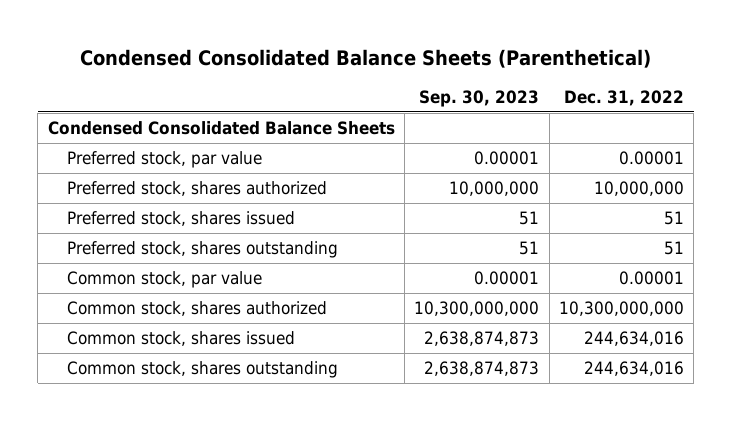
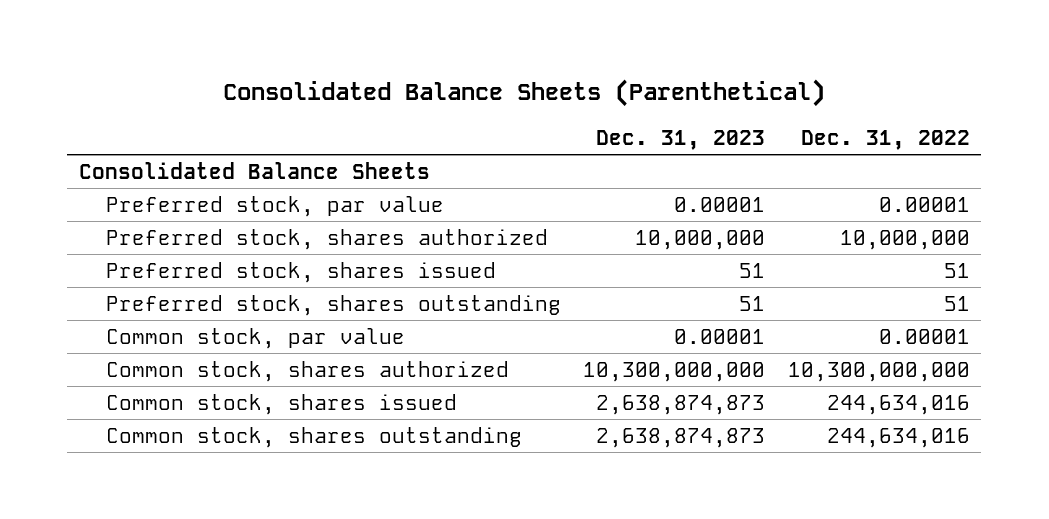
[79,48,651,68] Condensed Consolidated Balance Sheets (Parenthetical) -> [223,78,826,107] Consolidated Balance Sheets (Parenthetical)
[419,89,540,107] Sep. 30, 2023 -> none
none -> [596,130,766,151] Dec. 31, 2023
[47,121,395,136] Condensed Consolidated Balance Sheets -> [78,162,430,180] Consolidated Balance Sheets

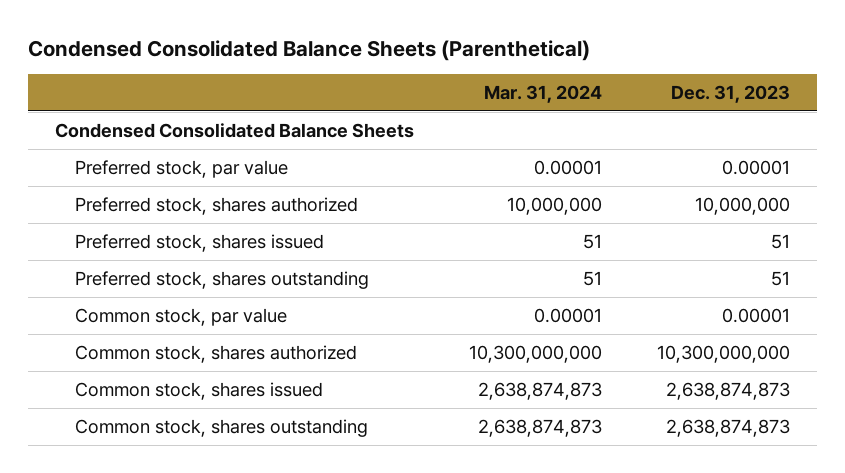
[223,78,826,107] Consolidated Balance Sheets (Parenthetical) -> [27,40,590,62] Condensed Consolidated Balance Sheets (Parenthetical)
[801,130,971,151] Dec. 31, 2022 -> none
none -> [483,85,602,104] Mar. 31, 2024
[78,162,430,180] Consolidated Balance Sheets -> [55,122,415,138] Condensed Consolidated Balance Sheets

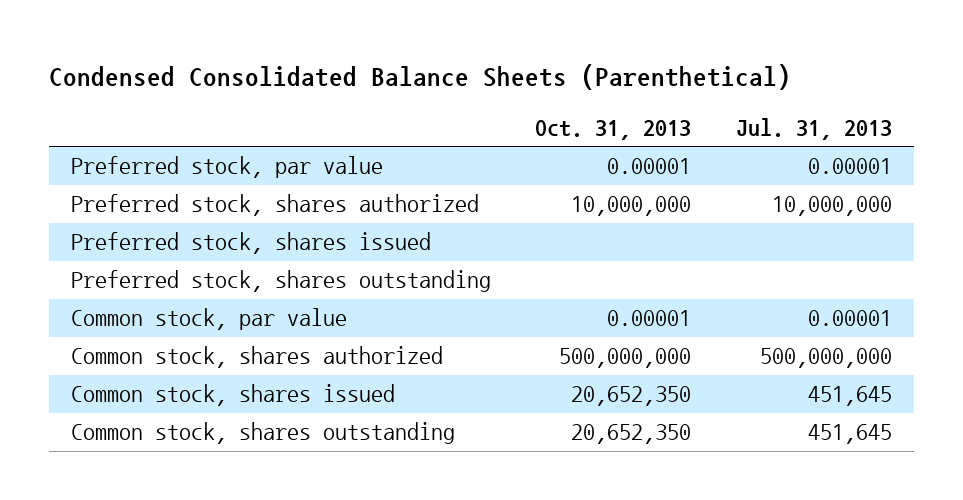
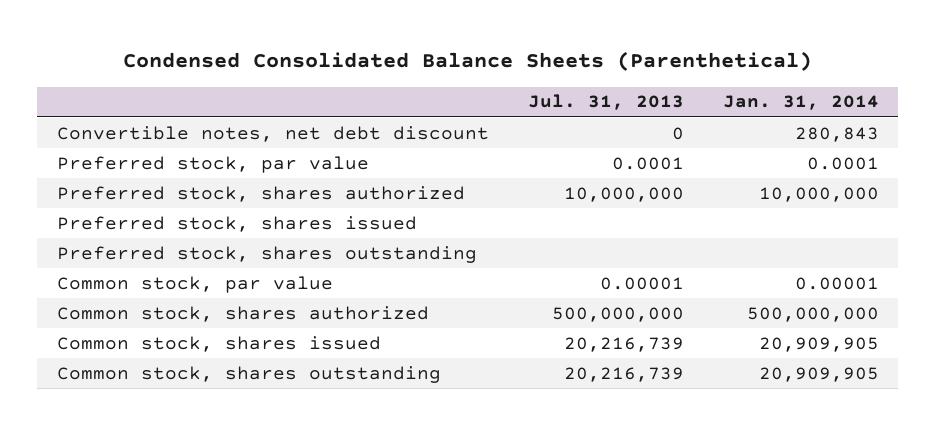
[535,119,692,140] Oct. 31, 2013 -> none
none -> [722,95,879,111] Jan. 31, 2014
none -> [56,125,489,142] Convertible notes, net debt discount
[807,158,892,175] 0.00001 -> [611,156,684,170] 0.0001
[807,386,892,407] 451,645 -> [563,336,684,352] 20,216,739
[807,424,892,445] 451,645 -> [563,366,684,382] 20,216,739

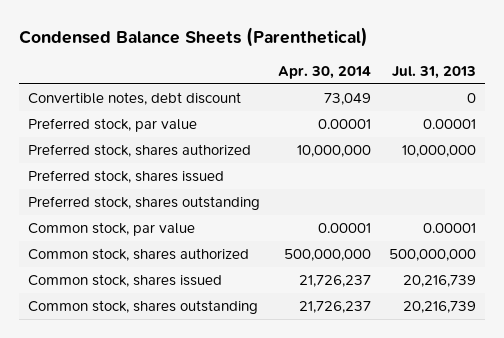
[122,51,812,72] Condensed Consolidated Balance Sheets (Parenthetical) -> [19,26,369,47] Condensed Balance Sheets (Parenthetical)
[722,95,879,111] Jan. 31, 2014 -> none
none -> [277,65,371,79] Apr. 30, 2014
[56,125,489,142] Convertible notes, net debt discount -> [28,92,242,106] Convertible notes, debt discount
[611,156,684,170] 0.0001 -> [422,119,476,130] 0.00001

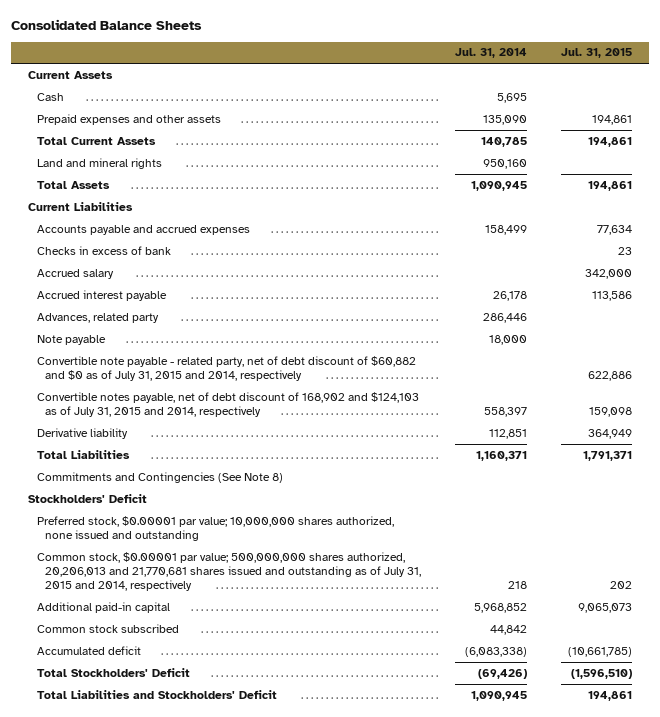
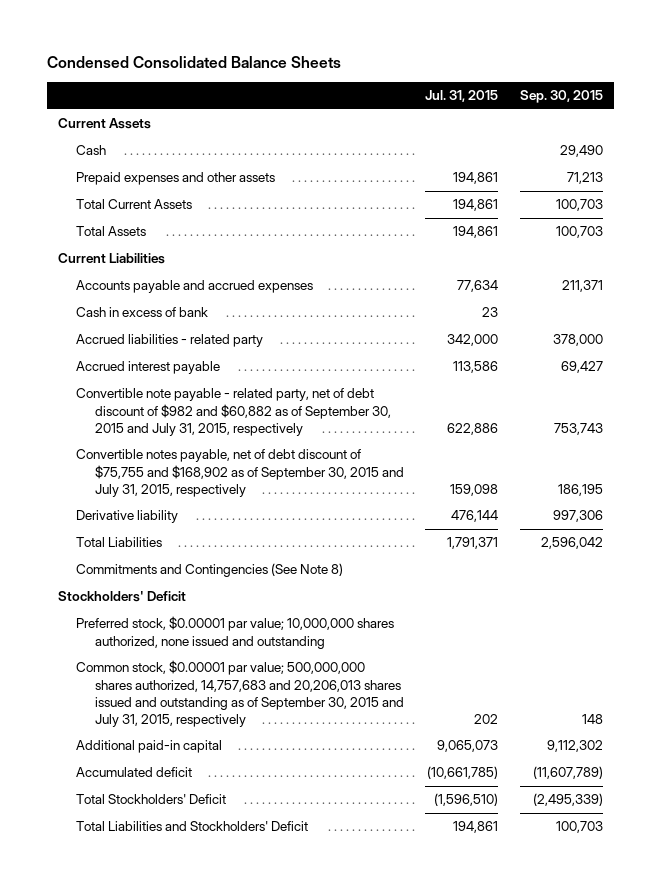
[11,18,203,30] Consolidated Balance Sheets -> [47,56,342,69] Condensed Consolidated Balance Sheets
[454,48,527,59] Jul. 31, 2014 -> none
none -> [520,90,604,104] Sep. 30, 2015
[36,157,162,169] Land and mineral rights -> none
[36,245,171,255] Checks in excess of bank -> [76,307,209,318] Cash in excess of bank
[36,268,114,279] Accrued salary -> [76,334,264,348] Accrued liabilities - related party
[36,312,159,323] Advances, related party -> none
[36,334,106,345] Note payable -> none
[36,355,416,382] Convertible note payable - related party, net of debt discount of $60,882 and $0 as of July 31, 2015 and 2014, respectively -> [76,388,391,436] Convertible note payable - related party, net of debt discount of $982 and $60,882 as of September 30, 2015 and July 31, 2015, respectively
[36,391,419,418] Convertible notes payable, net of debt discount of 168,902 and $124,103 as of July 31, 2015 and 2014, respectively -> [76,449,404,497] Convertible notes payable, net of debt discount of $75,755 and $168,902 as of September 30, 2015 and July 31, 2015, respectively
[587,428,632,439] 364,949 -> [451,510,499,523] 476,144
[36,551,421,592] Common stock, $0.00001 par value; 500,000,000 shares authorized, 20,206,013 and 21,770,681 shares issued and outstanding as of July 31, 2015 and 2014, respectively -> [76,660,404,727] Common stock, $0.00001 par value; 500,000,000 shares authorized, 14,757,683 and 20,206,013 shares issued and outstanding as of September 30, 2015 and July 31, 2015, respectively
[36,623,179,633] Common stock subscribed -> none

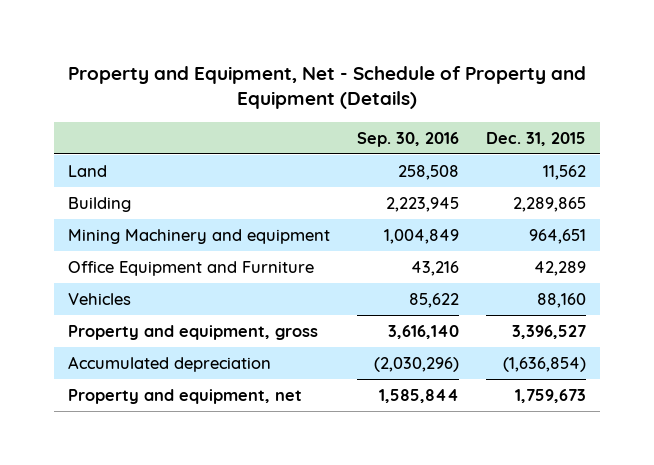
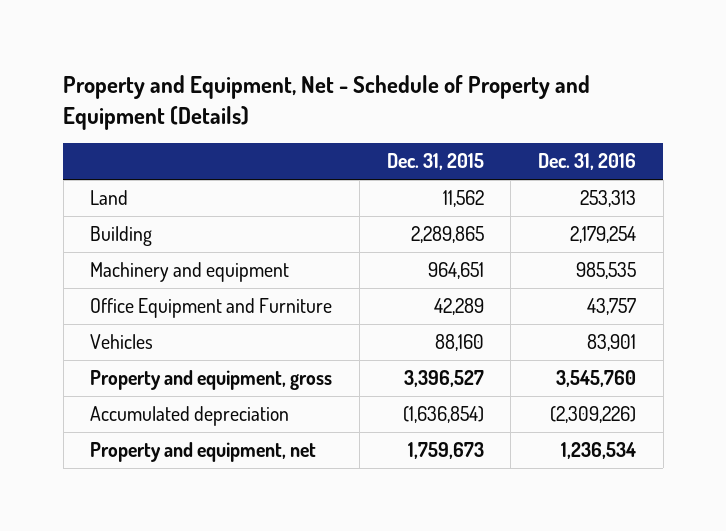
[356,131,459,147] Sep. 30, 2016 -> none
none -> [538,153,637,171] Dec. 31, 2016
[67,228,330,244] Mining Machinery and equipment -> [90,262,290,283] Machinery and equipment

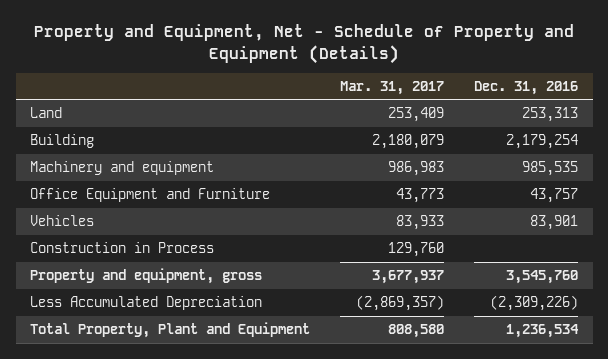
[386,153,484,171] Dec. 31, 2015 -> none
none -> [340,80,445,95] Mar. 31, 2017
none -> [30,242,215,254] Construction in Process
[90,406,290,427] Accumulated depreciation -> [30,296,263,311] Less Accumulated Depreciation
[90,442,317,463] Property and equipment, net -> [30,322,311,339] Total Property, Plant and Equipment

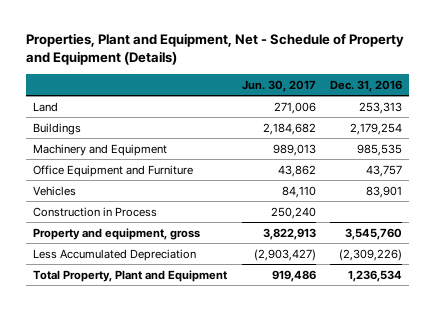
[34,24,575,64] Property and Equipment, Net - Schedule of Property and Equipment (Details) -> [25,33,404,66] Properties, Plant and Equipment, Net - Schedule of Property and Equipment (Details)
[340,80,445,95] Mar. 31, 2017 -> none
none -> [241,79,316,92] Jun. 30, 2017
[30,134,95,149] Building -> [33,122,82,135] Buildings
[30,161,215,176] Machinery and equipment -> [33,143,168,156] Machinery and Equipment

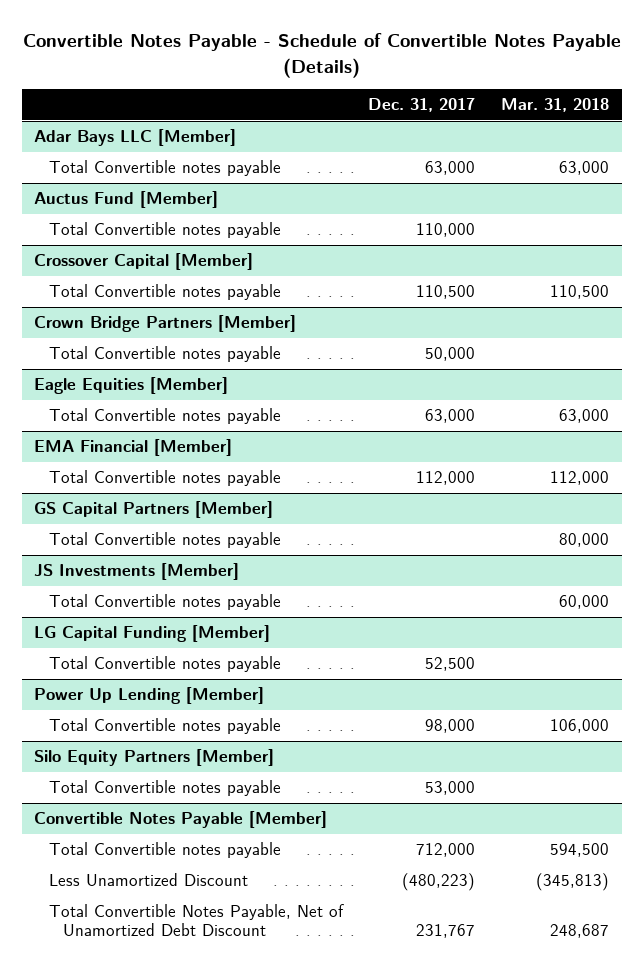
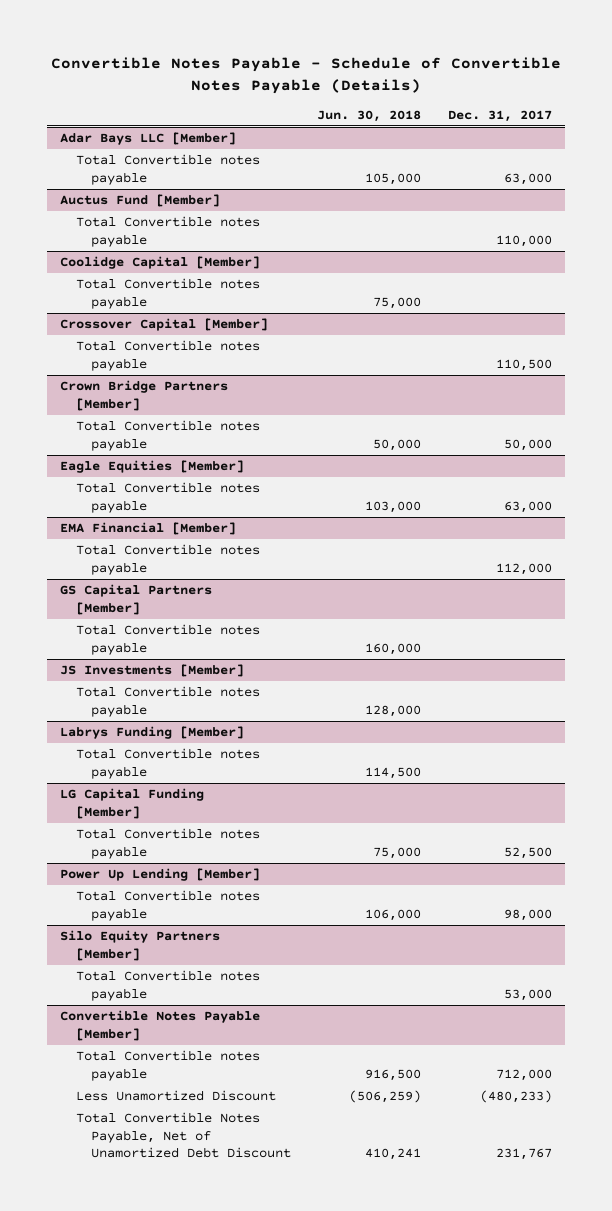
[500,98,609,113] Mar. 31, 2018 -> none
none -> [317,109,422,122] Jun. 30, 2018
none -> [60,256,261,270] Coolidge Capital [Member]
none -> [75,278,260,309] Total Convertible notes payable
none -> [60,726,245,740] Labrys Funding [Member]
none -> [75,748,260,779] Total Convertible notes payable
[402,873,476,892] (480,223) -> [479,1090,552,1104] (480,233)

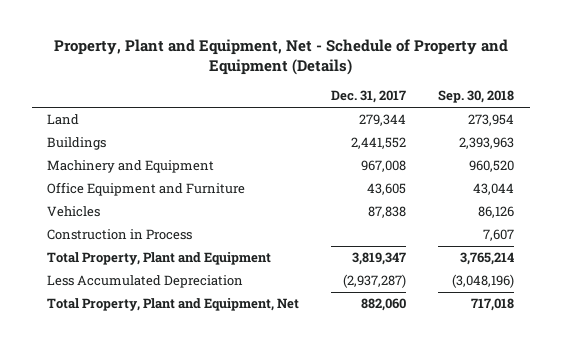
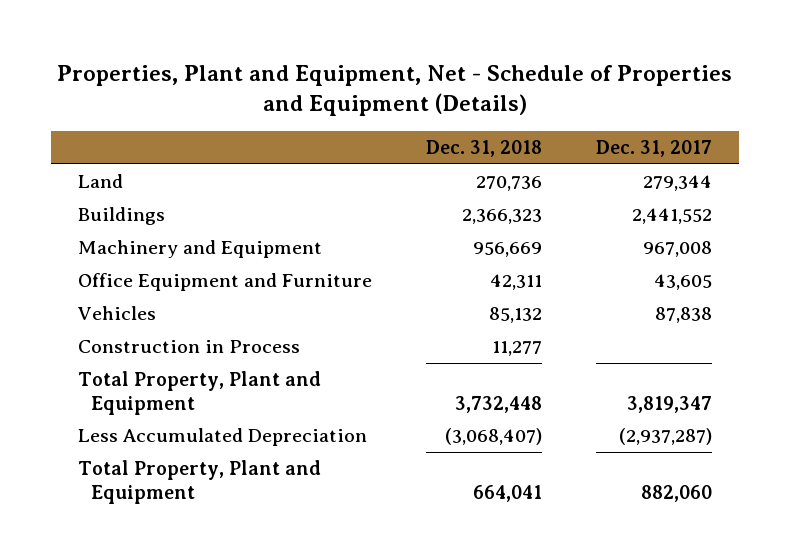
[53,39,508,76] Property, Plant and Equipment, Net - Schedule of Property and Equipment (Details) -> [56,64,732,117] Properties, Plant and Equipment, Net - Schedule of Properties and Equipment (Details)
[437,90,514,104] Sep. 30, 2018 -> none
none -> [425,140,542,158] Dec. 31, 2018
[47,298,300,312] Total Property, Plant and Equipment, Net -> [77,460,321,504] Total Property, Plant and Equipment

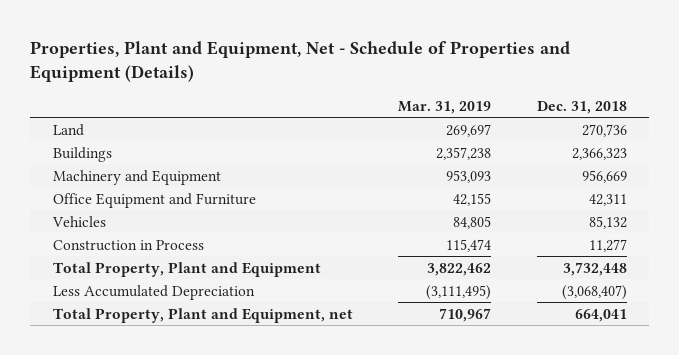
[595,140,712,158] Dec. 31, 2017 -> none
none -> [398,100,492,114] Mar. 31, 2019
[77,460,321,504] Total Property, Plant and Equipment -> [52,307,353,323] Total Property, Plant and Equipment, net

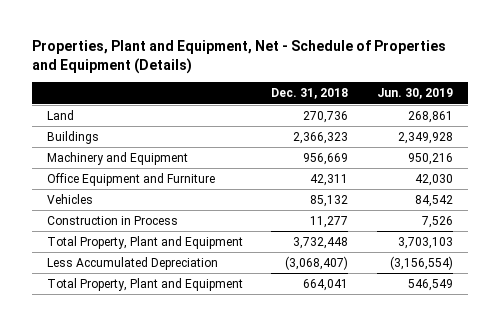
[398,100,492,114] Mar. 31, 2019 -> none
none -> [377,88,454,100] Jun. 30, 2019
[52,307,353,323] Total Property, Plant and Equipment, net -> [46,278,243,292] Total Property, Plant and Equipment

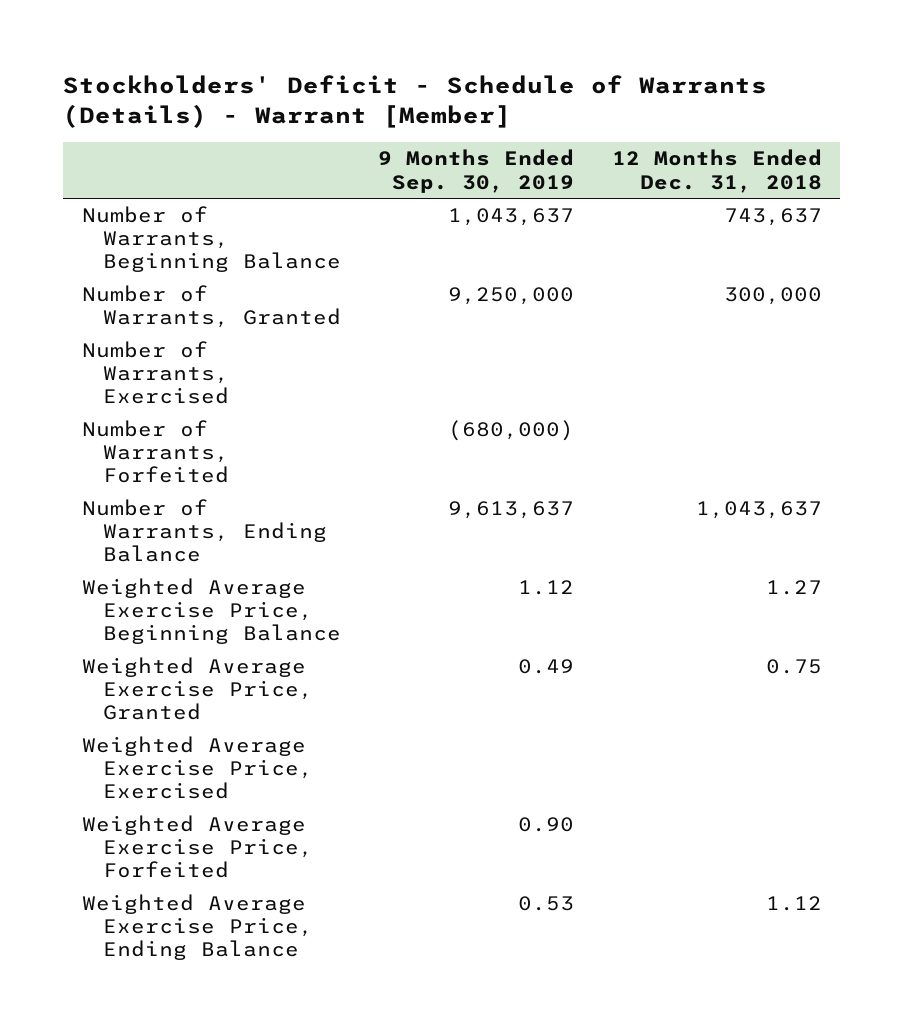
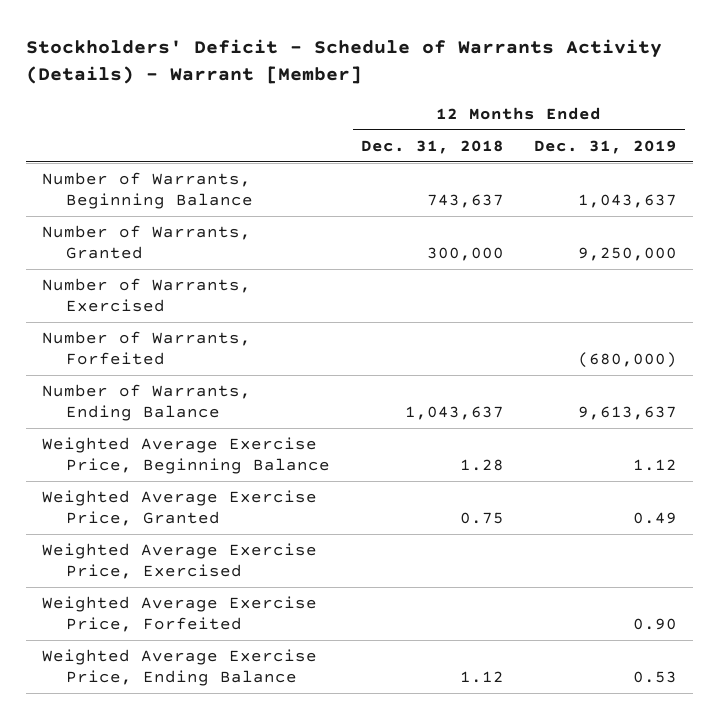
[63,75,768,129] Stockholders' Deficit - Schedule of Warrants (Details) - Warrant [Member] -> [26,39,663,85] Stockholders' Deficit - Schedule of Warrants Activity (Details) - Warrant [Member]
[378,149,575,193] 9 Months Ended Sep. 30, 2019 -> none
none -> [534,140,678,155] Dec. 31, 2019
[765,580,822,596] 1.27 -> [459,459,504,472] 1.28

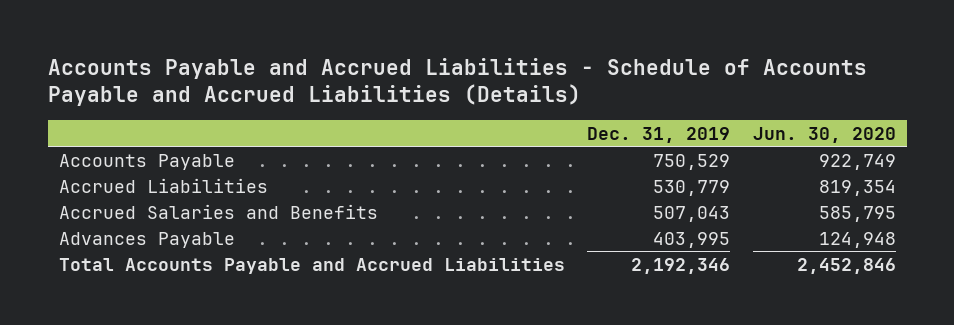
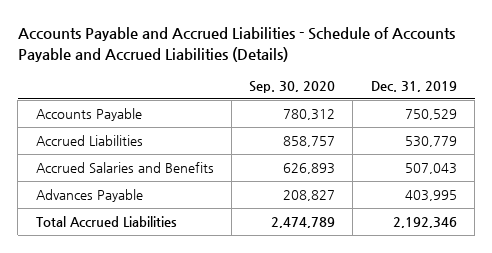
[752,126,896,143] Jun. 30, 2020 -> none
none -> [249,81,336,94] Sep. 30, 2020
[58,257,565,274] Total Accounts Payable and Accrued Liabilities -> [35,216,177,228] Total Accrued Liabilities

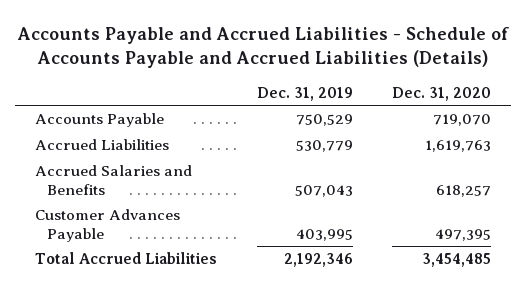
[249,81,336,94] Sep. 30, 2020 -> none
none -> [392,86,492,101] Dec. 31, 2020
[35,189,143,203] Advances Payable -> [35,209,181,242] Customer Advances Payable

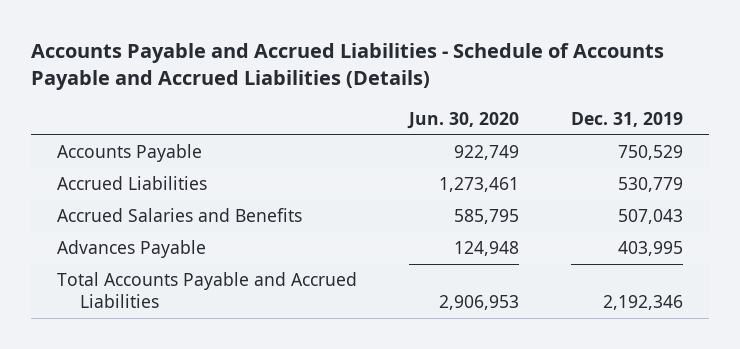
[392,86,492,101] Dec. 31, 2020 -> none
none -> [407,112,520,130] Jun. 30, 2020
[35,209,181,242] Customer Advances Payable -> [57,240,207,259] Advances Payable
[35,252,218,265] Total Accrued Liabilities -> [57,272,358,309] Total Accounts Payable and Accrued Liabilities

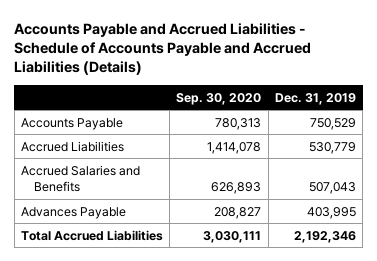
[407,112,520,130] Jun. 30, 2020 -> none
none -> [176,92,262,105] Sep. 30, 2020
[57,272,358,309] Total Accounts Payable and Accrued Liabilities -> [20,229,163,241] Total Accrued Liabilities

